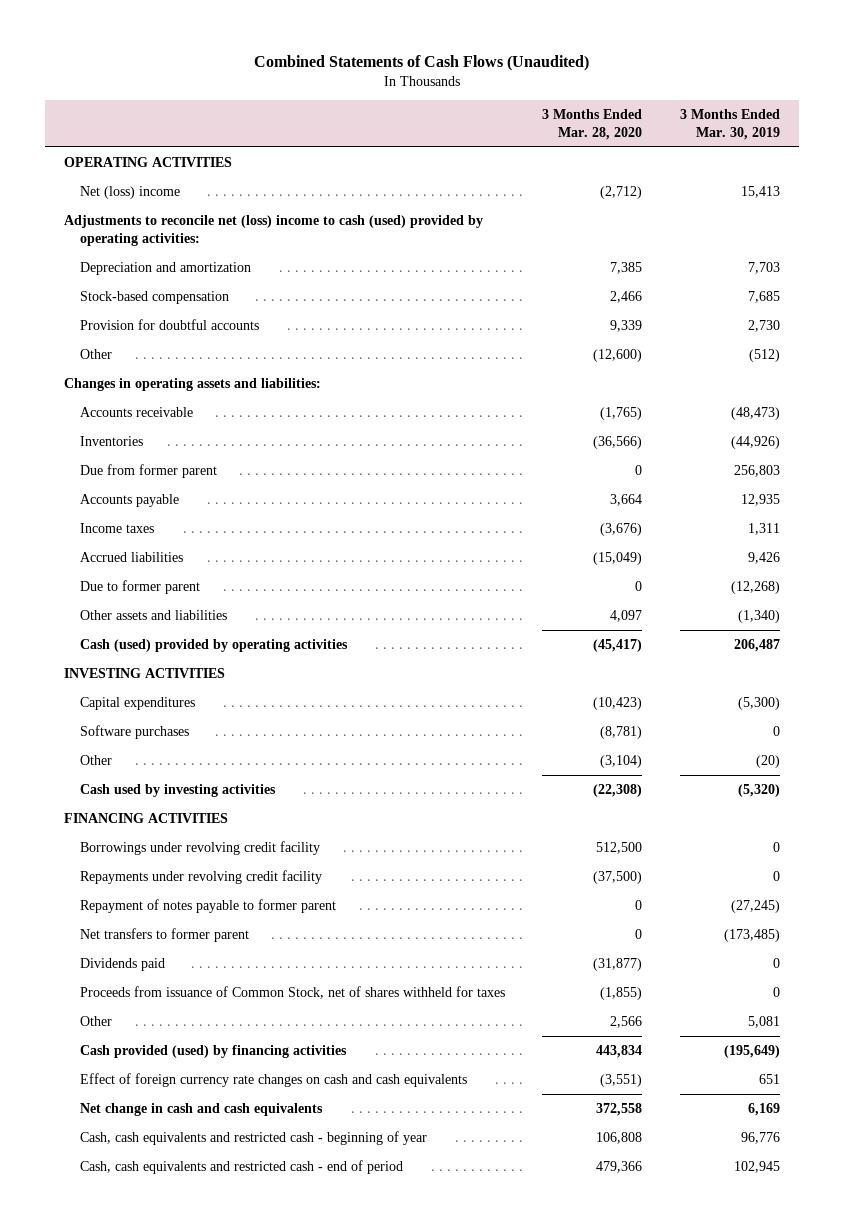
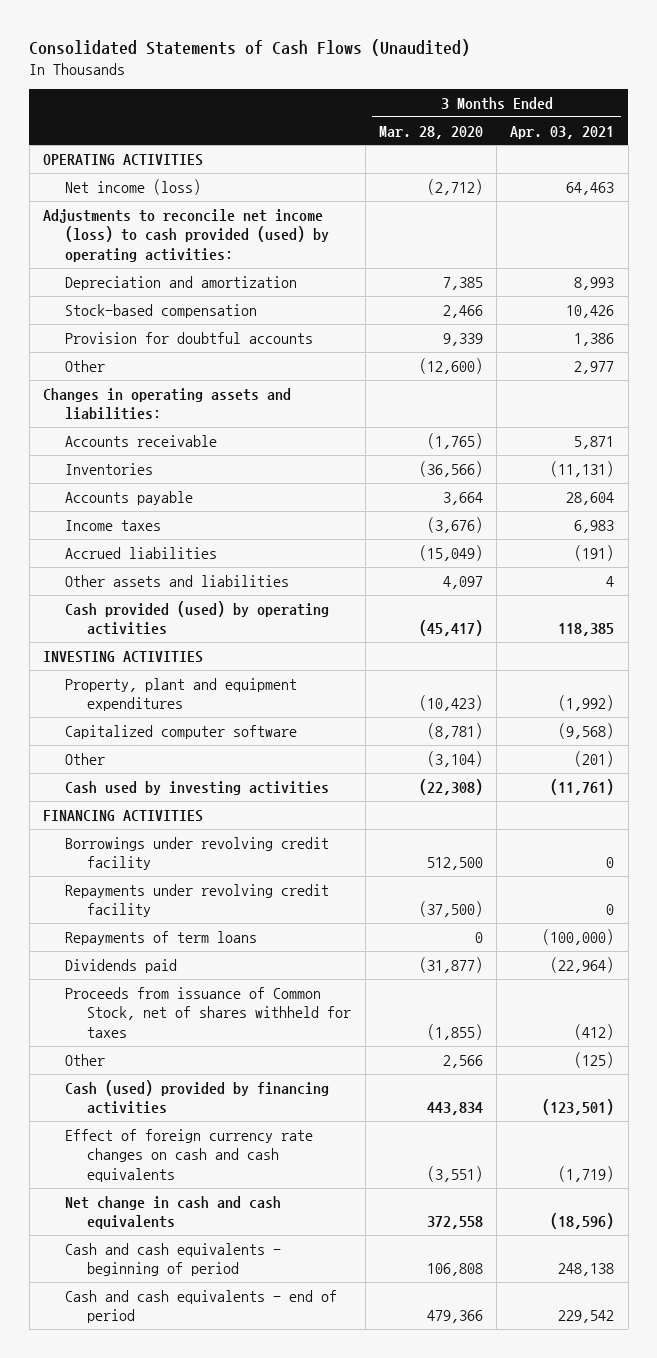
[253,54,589,71] Combined Statements of Cash Flows (Unaudited) -> [29,38,471,56] Consolidated Statements of Cash Flows (Unaudited)
[679,108,780,141] 3 Months Ended Mar. 30, 2019 -> none
none -> [510,125,615,139] Apr. 03, 2021
[79,186,180,200] Net (loss) income -> [65,178,202,195] Net income (loss)
[63,215,483,247] Adjustments to reconcile net (loss) income to cash (used) provided by operating activities: -> [42,208,330,262] Adjustments to reconcile net income (loss) to cash provided (used) by operating activities:
[79,464,217,479] Due from former parent -> none
[79,580,200,595] Due to former parent -> none
[79,639,348,653] Cash (used) provided by operating activities -> [65,600,330,636] Cash provided (used) by operating activities
[79,697,195,711] Capital expenditures -> [65,677,298,712] Property, plant and equipment expenditures
[79,725,189,740] Software purchases -> [65,724,298,739] Capitalized computer software
[79,899,336,914] Repayment of notes payable to former parent -> none
[79,928,249,943] Net transfers to former parent -> none
none -> [65,930,258,945] Repayments of term loans
[79,1045,347,1059] Cash provided (used) by financing activities -> [65,1079,330,1115] Cash (used) provided by financing activities
[79,1131,427,1146] Cash, cash equivalents and restricted cash - beginning of year -> [65,1242,282,1277] Cash and cash equivalents - beginning of period
[79,1160,403,1175] Cash, cash equivalents and restricted cash - end of period -> [65,1289,338,1324] Cash and cash equivalents - end of period

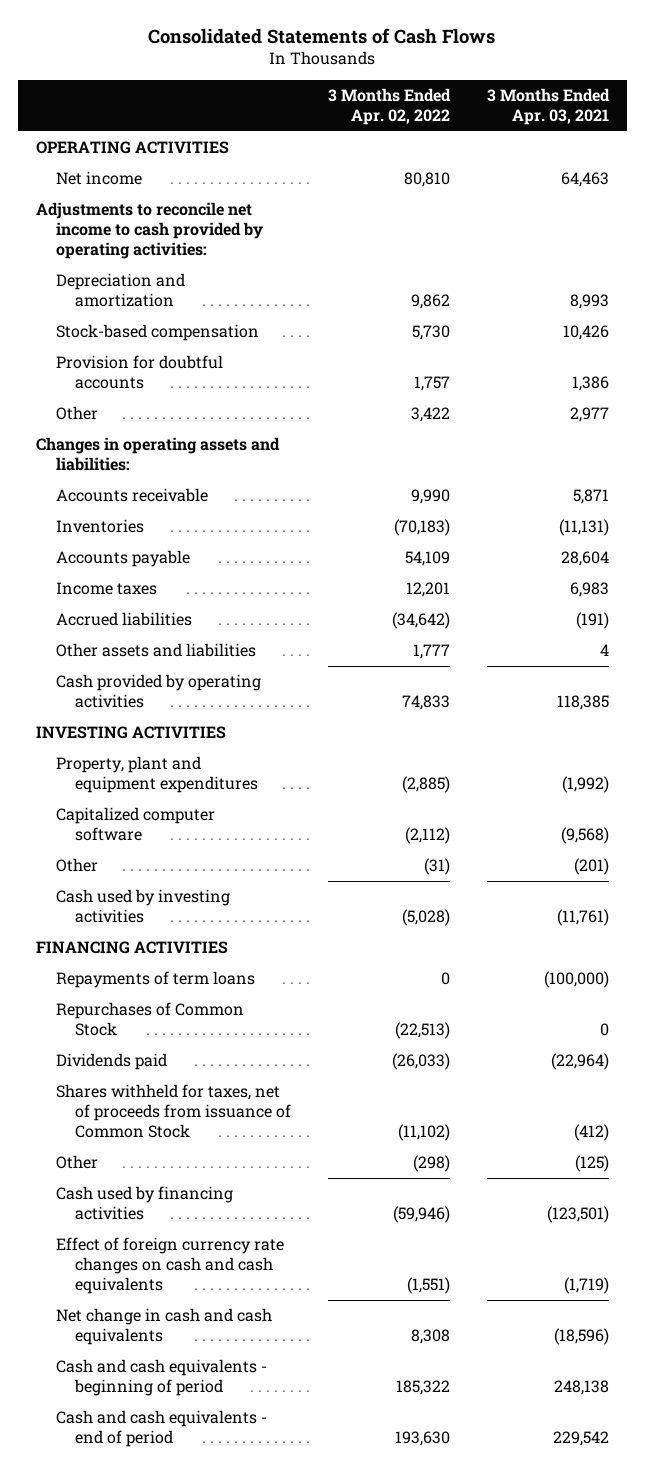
[29,38,471,56] Consolidated Statements of Cash Flows (Unaudited) -> [148,27,496,44] Consolidated Statements of Cash Flows
[378,125,483,139] Mar. 28, 2020 -> none
none -> [328,87,452,125] 3 Months Ended Apr. 02, 2022
[65,178,202,195] Net income (loss) -> [55,171,142,186] Net income
[42,208,330,262] Adjustments to reconcile net income (loss) to cash provided (used) by operating activities: -> [36,202,263,260] Adjustments to reconcile net income to cash provided by operating activities:
[65,600,330,636] Cash provided (used) by operating activities -> [55,674,261,709] Cash provided by operating activities
[65,836,330,871] Borrowings under revolving credit facility -> none
[65,883,330,918] Repayments under revolving credit facility -> none
none -> [55,1002,244,1037] Repurchases of Common Stock
[65,986,352,1038] Proceeds from issuance of Common Stock, net of shares withheld for taxes -> [55,1084,292,1139] Shares withheld for taxes, net of proceeds from issuance of Common Stock
[65,1079,330,1115] Cash (used) provided by financing activities -> [55,1186,233,1221] Cash used by financing activities

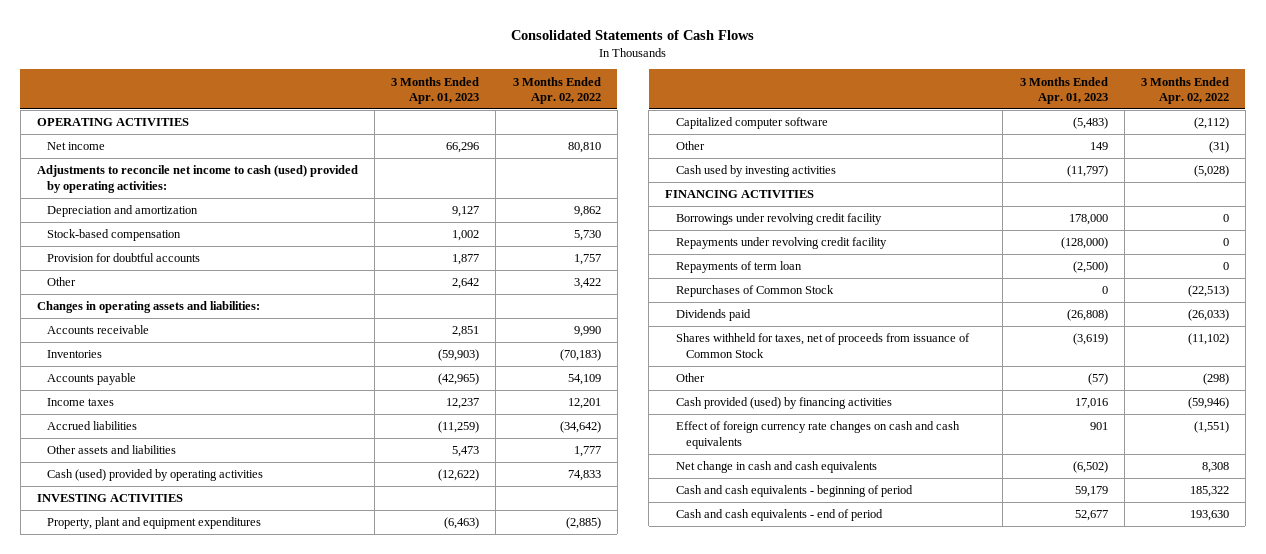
[486,87,610,125] 3 Months Ended Apr. 03, 2021 -> none
none -> [391,76,480,104] 3 Months Ended Apr. 01, 2023
[36,202,263,260] Adjustments to reconcile net income to cash provided by operating activities: -> [37,165,359,193] Adjustments to reconcile net income to cash (used) provided by operating activities:
[55,674,261,709] Cash provided by operating activities -> [47,469,264,482] Cash (used) provided by operating activities
none -> [675,213,882,226] Borrowings under revolving credit facility
none -> [675,237,887,250] Repayments under revolving credit facility
[55,971,255,989] Repayments of term loans -> [675,261,802,274] Repayments of term loan
[55,1186,233,1221] Cash used by financing activities -> [675,397,892,410] Cash provided (used) by financing activities

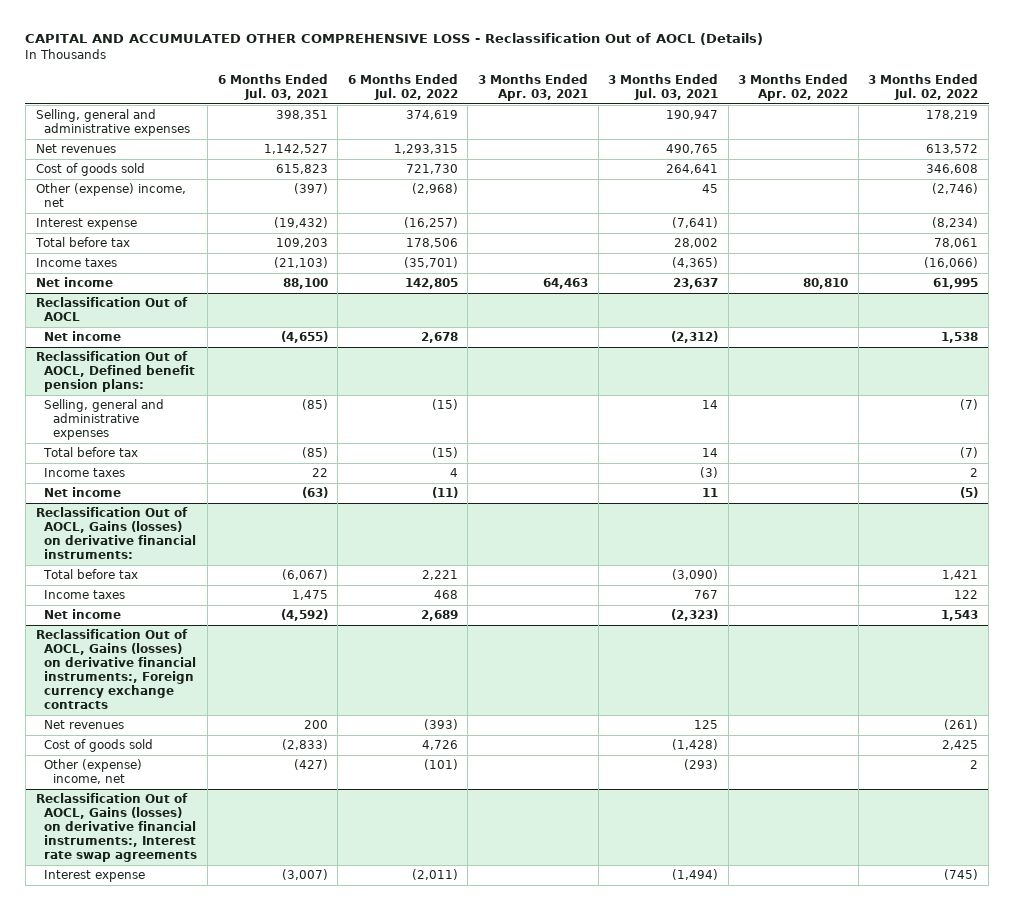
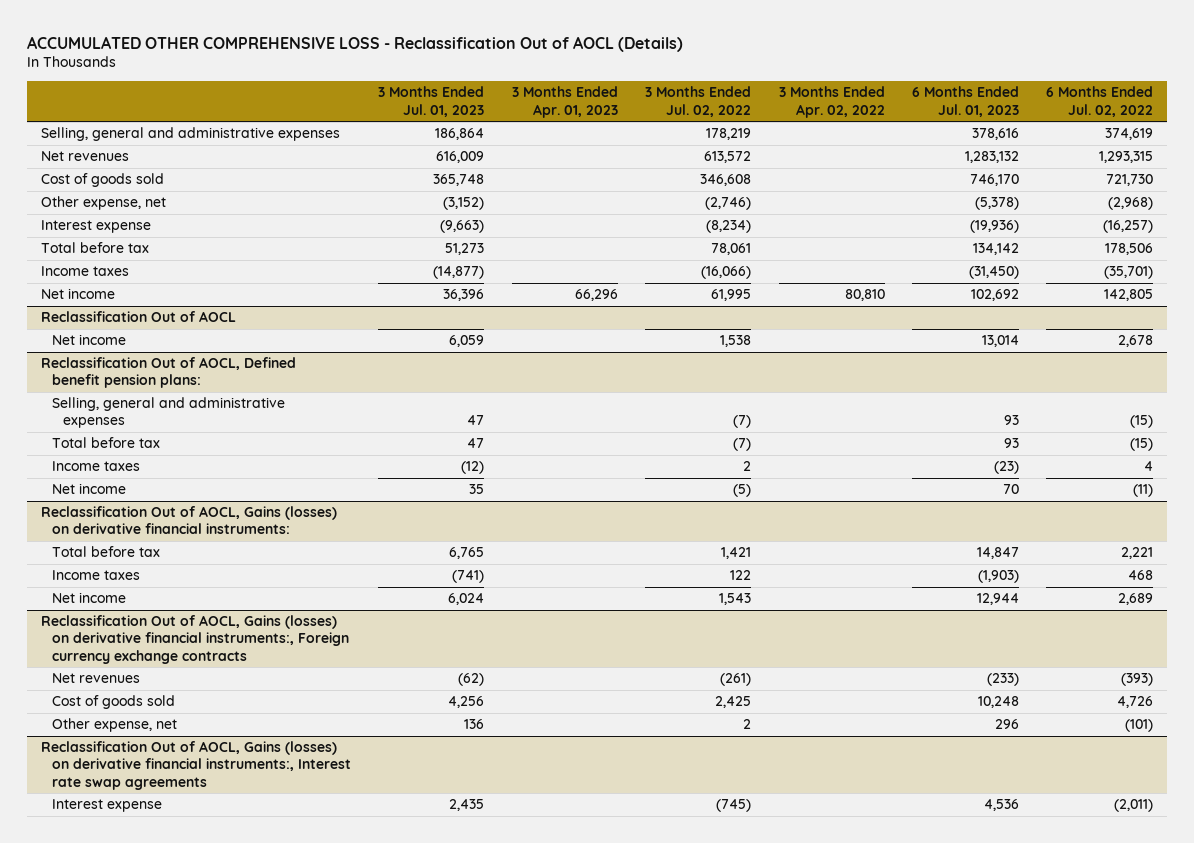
[25,33,764,46] CAPITAL AND ACCUMULATED OTHER COMPREHENSIVE LOSS - Reclassification Out of AOCL (Details) -> [27,35,684,52] ACCUMULATED OTHER COMPREHENSIVE LOSS - Reclassification Out of AOCL (Details)
[217,74,328,101] 6 Months Ended Jul. 03, 2021 -> none
[477,74,588,102] 3 Months Ended Apr. 03, 2021 -> none
[608,74,719,101] 3 Months Ended Jul. 03, 2021 -> none
none -> [378,86,485,117] 3 Months Ended Jul. 01, 2023
none -> [511,86,618,118] 3 Months Ended Apr. 01, 2023
none -> [912,86,1020,117] 6 Months Ended Jul. 01, 2023
[35,183,186,208] Other (expense) income, net -> [41,196,167,211] Other expense, net
[44,759,143,785] Other (expense) income, net -> [52,718,178,733] Other expense, net

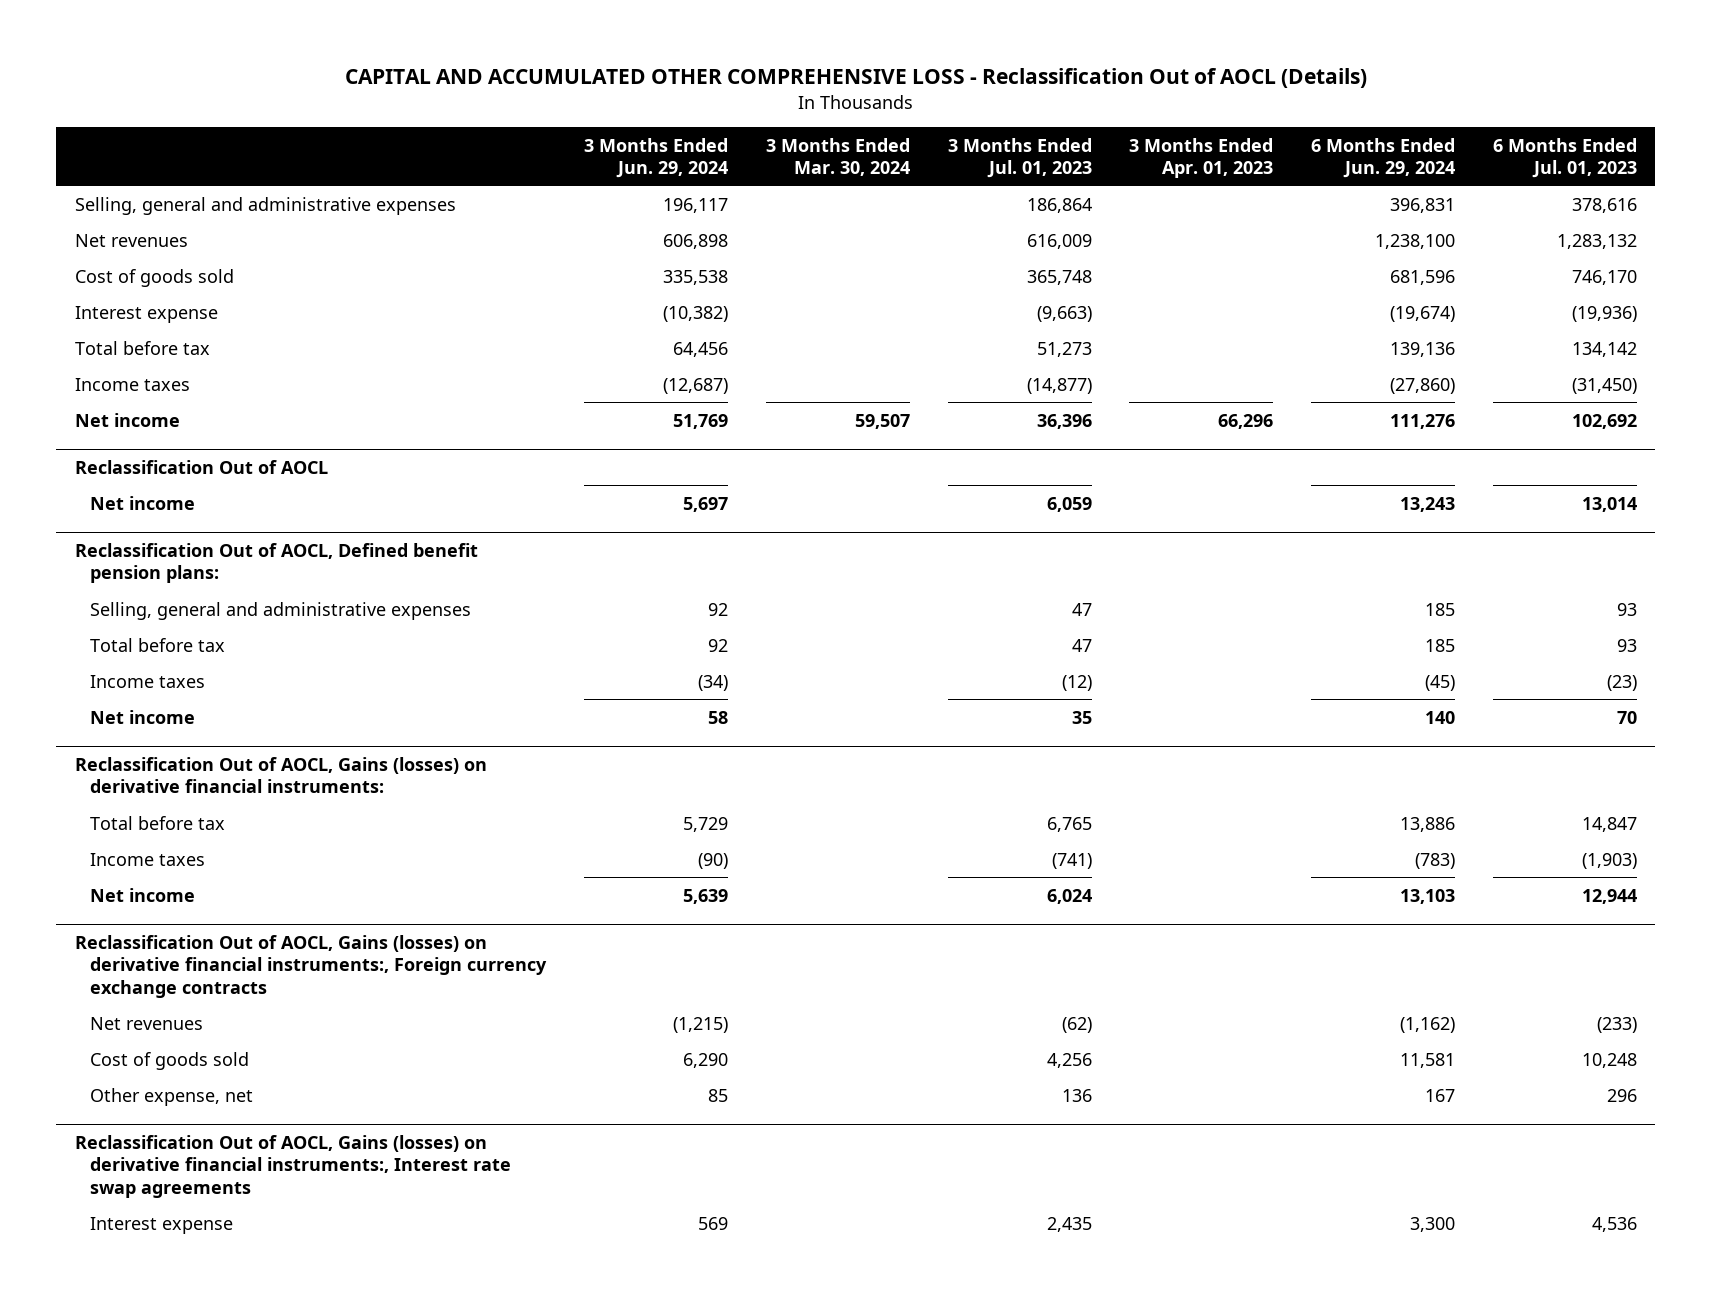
[27,35,684,52] ACCUMULATED OTHER COMPREHENSIVE LOSS - Reclassification Out of AOCL (Details) -> [344,68,1367,89] CAPITAL AND ACCUMULATED OTHER COMPREHENSIVE LOSS - Reclassification Out of AOCL (Details)
[645,86,752,117] 3 Months Ended Jul. 02, 2022 -> none
[778,86,885,118] 3 Months Ended Apr. 02, 2022 -> none
[1046,86,1154,117] 6 Months Ended Jul. 02, 2022 -> none
none -> [584,137,729,178] 3 Months Ended Jun. 29, 2024
none -> [765,137,910,176] 3 Months Ended Mar. 30, 2024
none -> [1310,137,1455,178] 6 Months Ended Jun. 29, 2024
[41,196,167,211] Other expense, net -> none

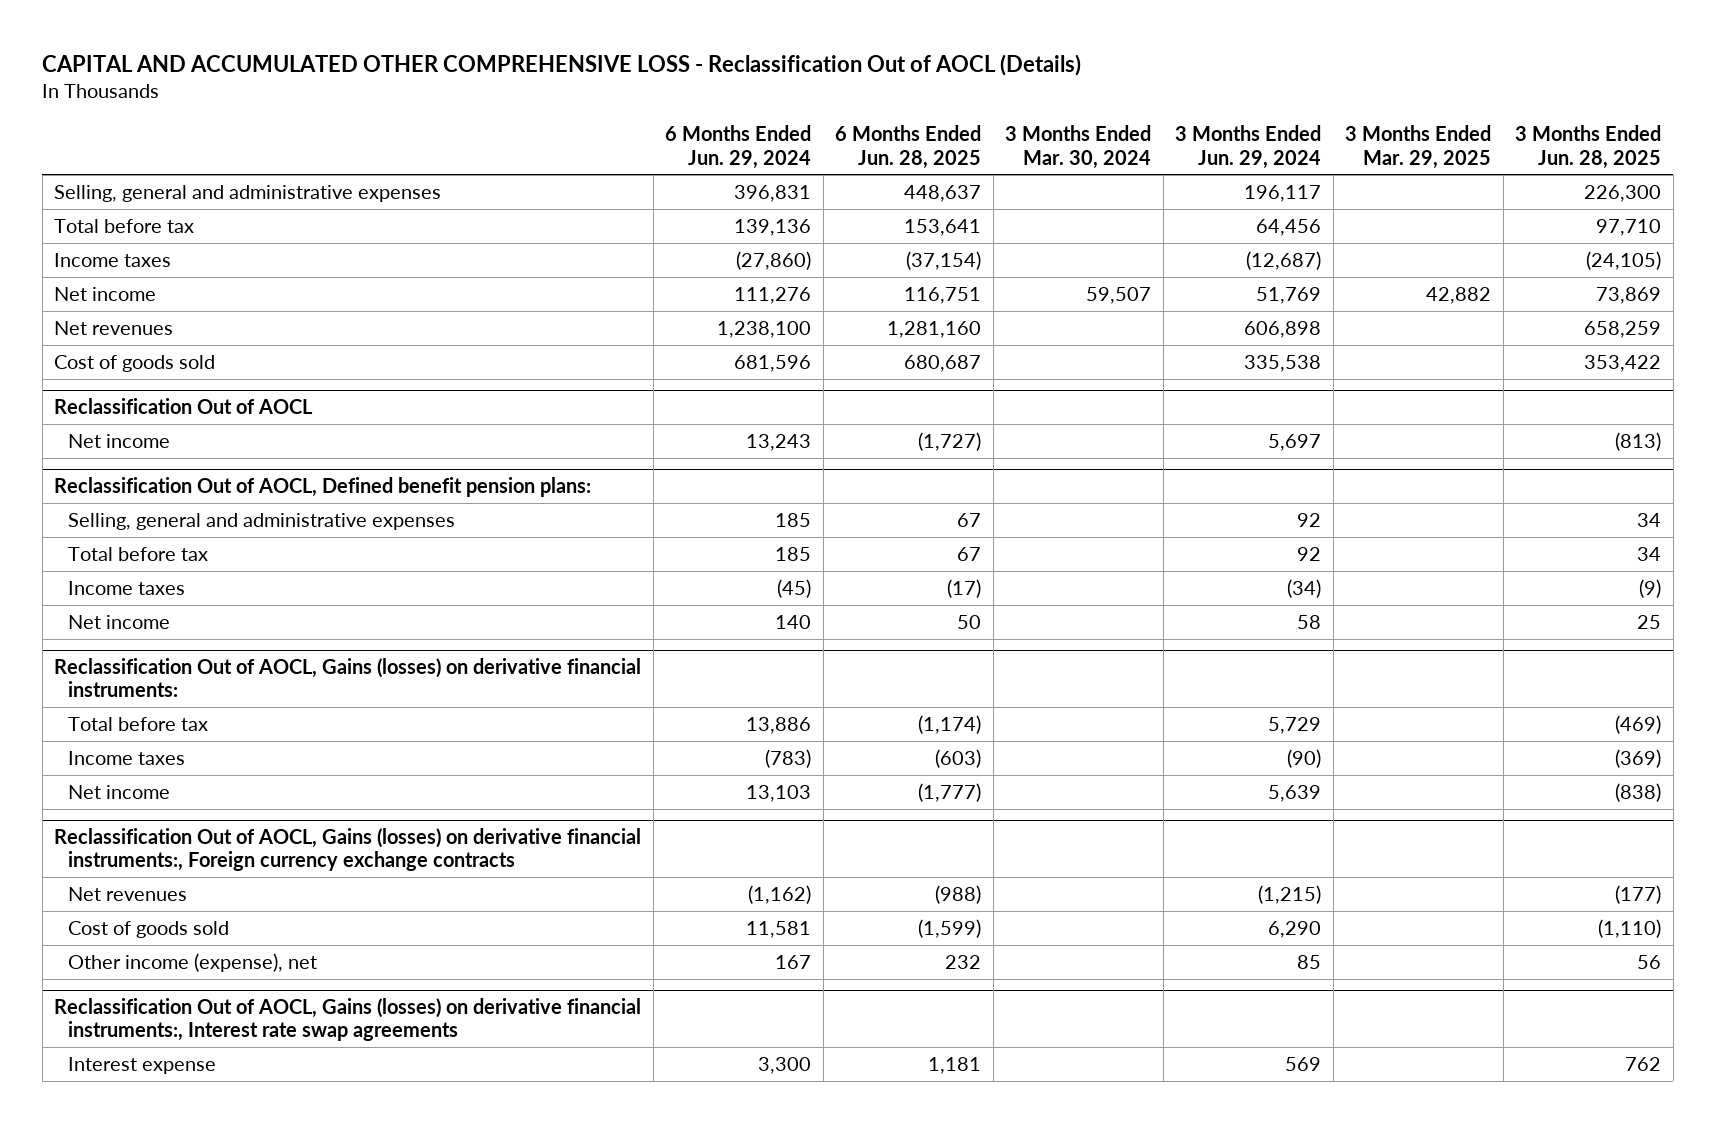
[947,137,1092,178] 3 Months Ended Jul. 01, 2023 -> none
[1129,137,1274,178] 3 Months Ended Apr. 01, 2023 -> none
[1492,137,1637,178] 6 Months Ended Jul. 01, 2023 -> none
none -> [835,125,982,169] 6 Months Ended Jun. 28, 2025
none -> [1345,125,1492,169] 3 Months Ended Mar. 29, 2025
none -> [1515,125,1662,169] 3 Months Ended Jun. 28, 2025
[75,305,219,323] Interest expense -> none
[75,233,189,247] Net revenues -> [54,320,174,335] Net revenues
[75,268,235,287] Cost of goods sold -> [54,354,216,372] Cost of goods sold
[90,1087,254,1106] Other expense, net -> [68,952,318,972] Other income (expense), net

